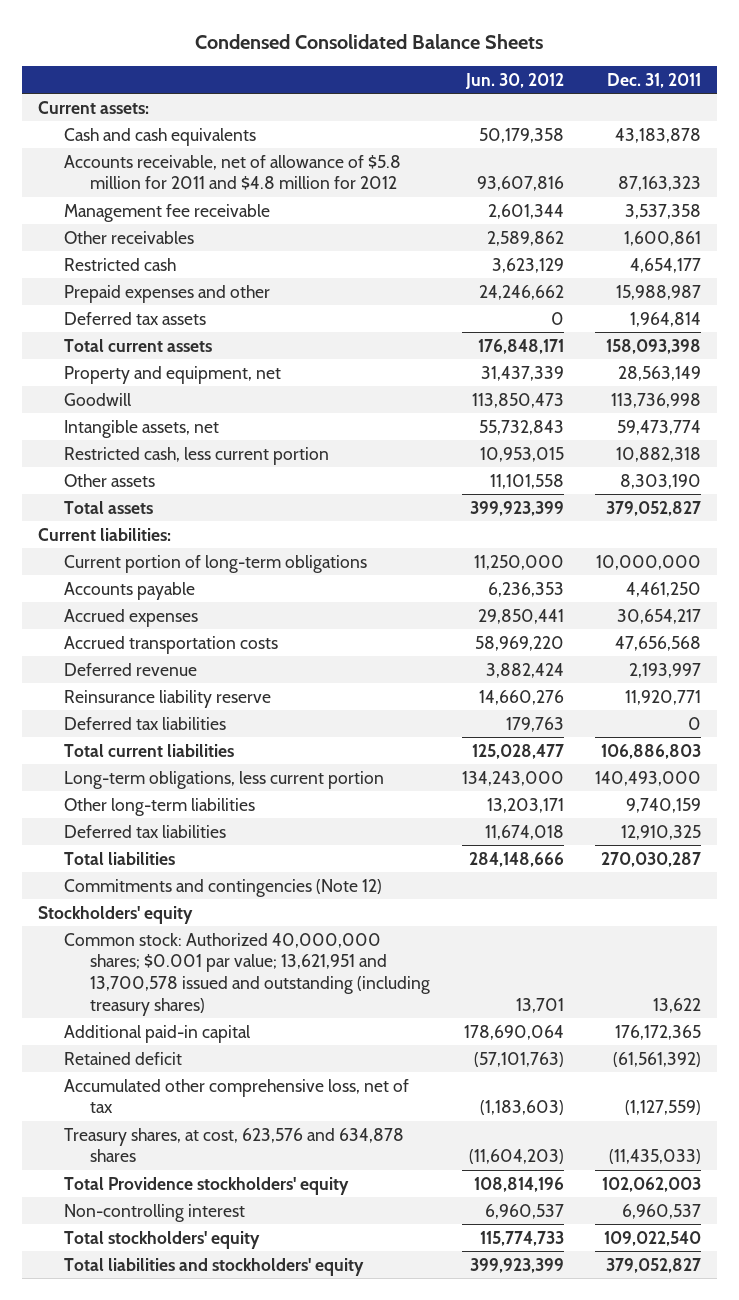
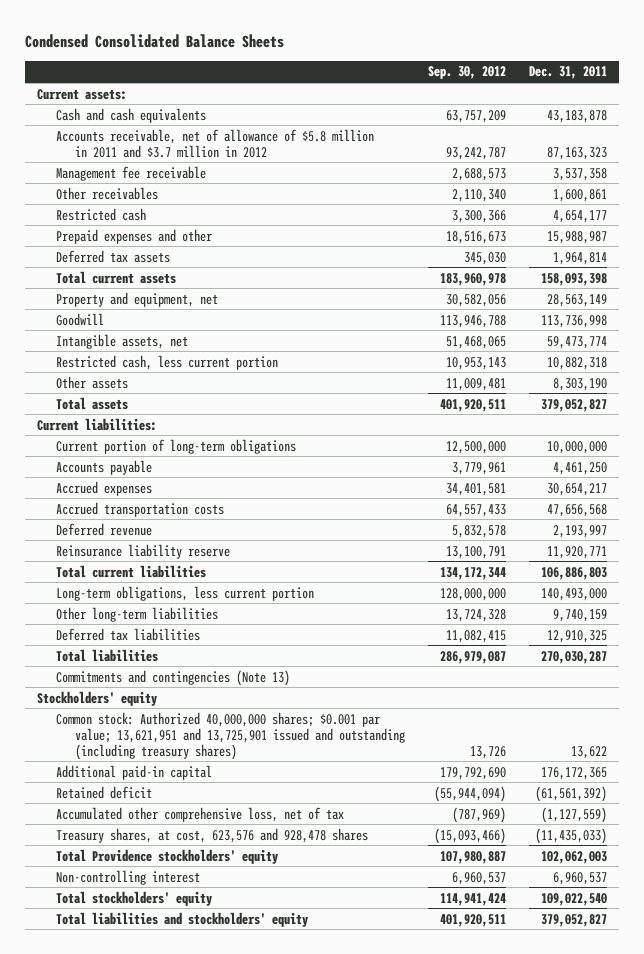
[464,72,564,89] Jun. 30, 2012 -> none
none -> [427,66,506,80] Sep. 30, 2012
[64,154,402,191] Accounts receivable, net of allowance of $5.8 million for 2011 and $4.8 million for 2012 -> [55,128,374,158] Accounts receivable, net of allowance of $5.8 million in 2011 and $3.7 million in 2012
[64,716,227,730] Deferred tax liabilities -> none
[64,878,383,897] Commitments and contingencies (Note 12) -> [55,669,290,686] Commitments and contingencies (Note 13)
[64,932,431,1016] Common stock: Authorized 40,000,000 shares; $0.001 par value; 13,621,951 and 13,700,578 issued and outstanding (including treasury shares) -> [55,711,405,760] Common stock: Authorized 40,000,000 shares; $0.001 par value; 13,621,951 and 13,725,901 issued and outstanding (including treasury shares)
[64,1127,405,1163] Treasury shares, at cost, 623,576 and 634,878 shares -> [55,827,368,843] Treasury shares, at cost, 623,576 and 928,478 shares

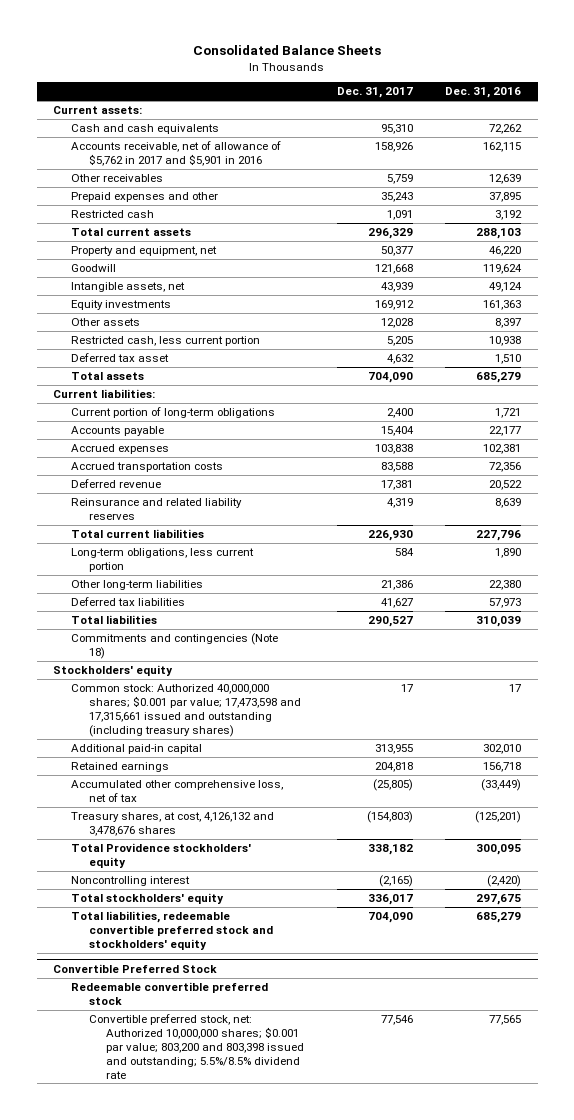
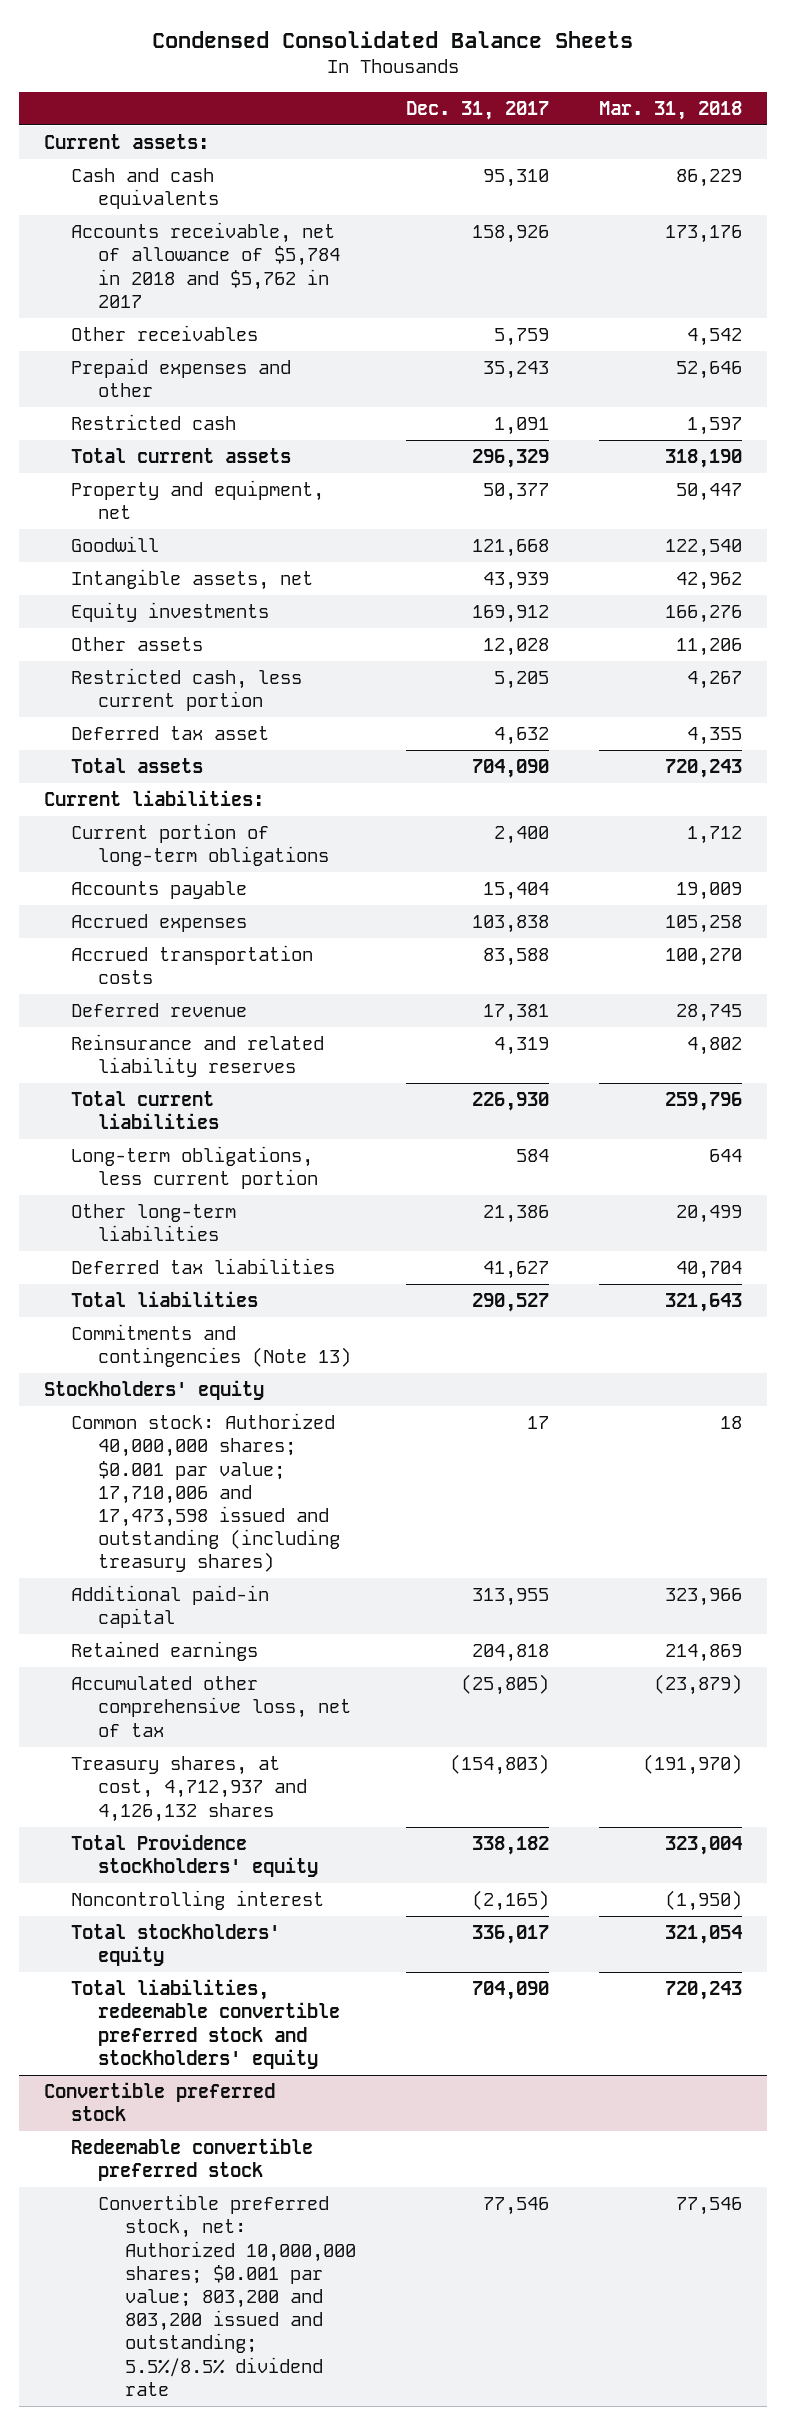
[193,44,382,55] Consolidated Balance Sheets -> [151,30,633,48] Condensed Consolidated Balance Sheets
[445,87,522,99] Dec. 31, 2016 -> none
none -> [599,100,743,120] Mar. 31, 2018
[70,141,281,166] Accounts receivable, net of allowance of $5,762 in 2017 and $5,901 in 2016 -> [70,222,340,308] Accounts receivable, net of allowance of $5,784 in 2018 and $5,762 in 2017
[70,633,278,659] Commitments and contingencies (Note 18) -> [70,1324,351,1368] Commitments and contingencies (Note 13)
[70,684,301,737] Common stock: Authorized 40,000,000 shares; $0.001 par value; 17,473,598 and 17,315,661 issued and outstanding (including treasury shares) -> [70,1413,340,1573] Common stock: Authorized 40,000,000 shares; $0.001 par value; 17,710,006 and 17,473,598 issued and outstanding (including treasury shares)
[70,812,274,836] Treasury shares, at cost, 4,126,132 and 3,478,676 shares -> [70,1756,307,1822] Treasury shares, at cost, 4,712,937 and 4,126,132 shares
[52,964,217,974] Convertible Preferred Stock -> [43,2082,275,2122] Convertible preferred stock
[88,1014,305,1079] Convertible preferred stock, net: Authorized 10,000,000 shares; $0.001 par value; 803,200 and 803,398 issued and outstanding; 5.5%/8.5% dividend rate -> [97,2194,356,2396] Convertible preferred stock, net: Authorized 10,000,000 shares; $0.001 par value; 803,200 and 803,200 issued and outstanding; 5.5%/8.5% dividend rate

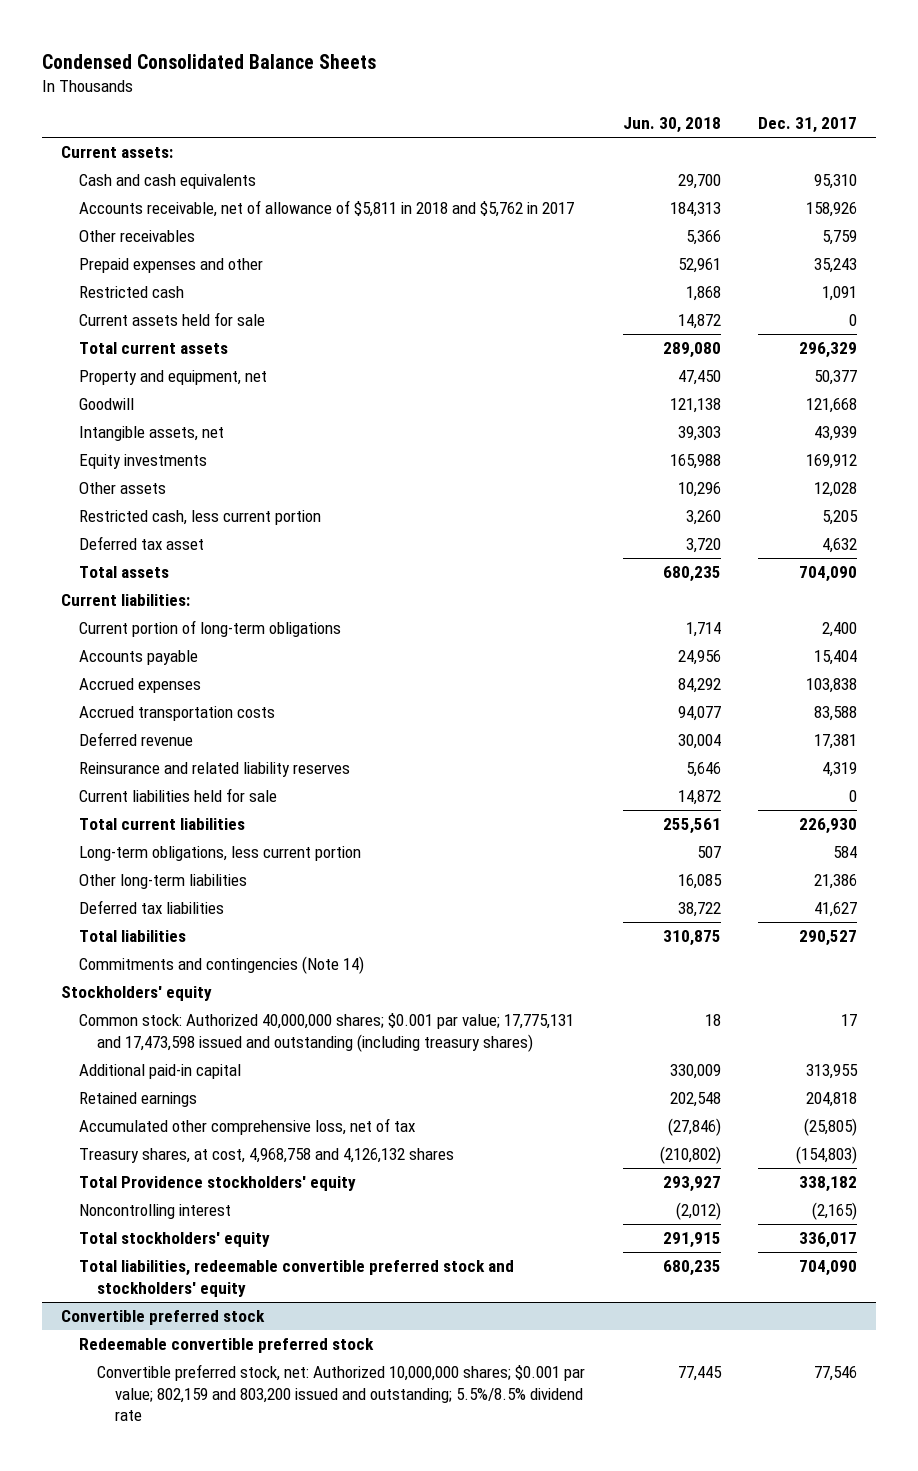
[599,100,743,120] Mar. 31, 2018 -> none
none -> [622,117,721,134] Jun. 30, 2018
[70,222,340,308] Accounts receivable, net of allowance of $5,784 in 2018 and $5,762 in 2017 -> [78,200,574,218] Accounts receivable, net of allowance of $5,811 in 2018 and $5,762 in 2017
none -> [78,312,265,327] Current assets held for sale
none -> [78,788,277,803] Current liabilities held for sale
[70,1324,351,1368] Commitments and contingencies (Note 13) -> [78,956,364,975] Commitments and contingencies (Note 14)
[70,1413,340,1573] Common stock: Authorized 40,000,000 shares; $0.001 par value; 17,710,006 and 17,473,598 issued and outstanding (including treasury shares) -> [78,1013,574,1052] Common stock: Authorized 40,000,000 shares; $0.001 par value; 17,775,131 and 17,473,598 issued and outstanding (including treasury shares)
[70,1756,307,1822] Treasury shares, at cost, 4,712,937 and 4,126,132 shares -> [78,1148,454,1164] Treasury shares, at cost, 4,968,758 and 4,126,132 shares
[97,2194,356,2396] Convertible preferred stock, net: Authorized 10,000,000 shares; $0.001 par value; 803,200 and 803,200 issued and outstanding; 5.5%/8.5% dividend rate -> [96,1364,585,1422] Convertible preferred stock, net: Authorized 10,000,000 shares; $0.001 par value; 802,159 and 803,200 issued and outstanding; 5.5%/8.5% dividend rate

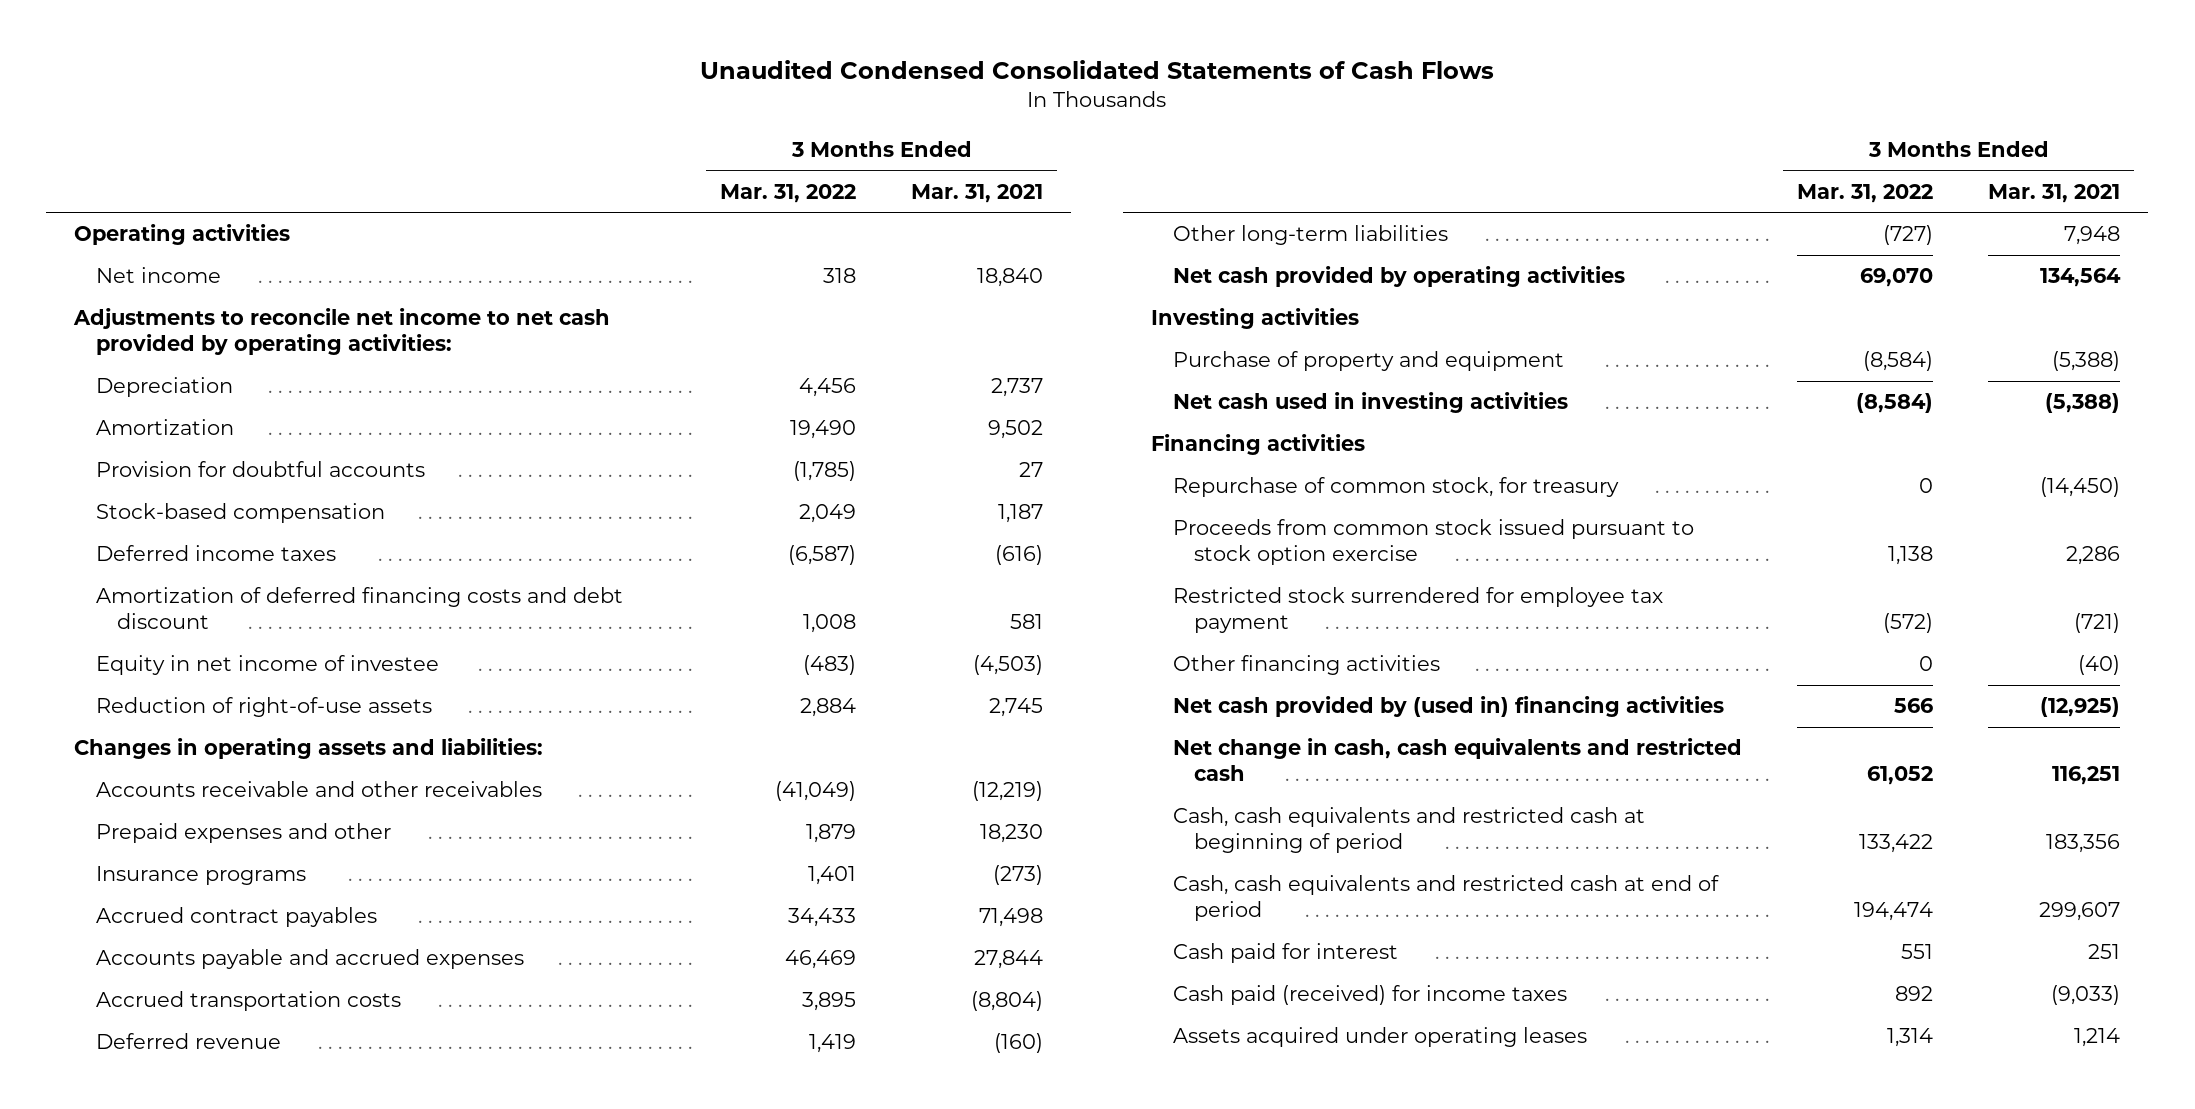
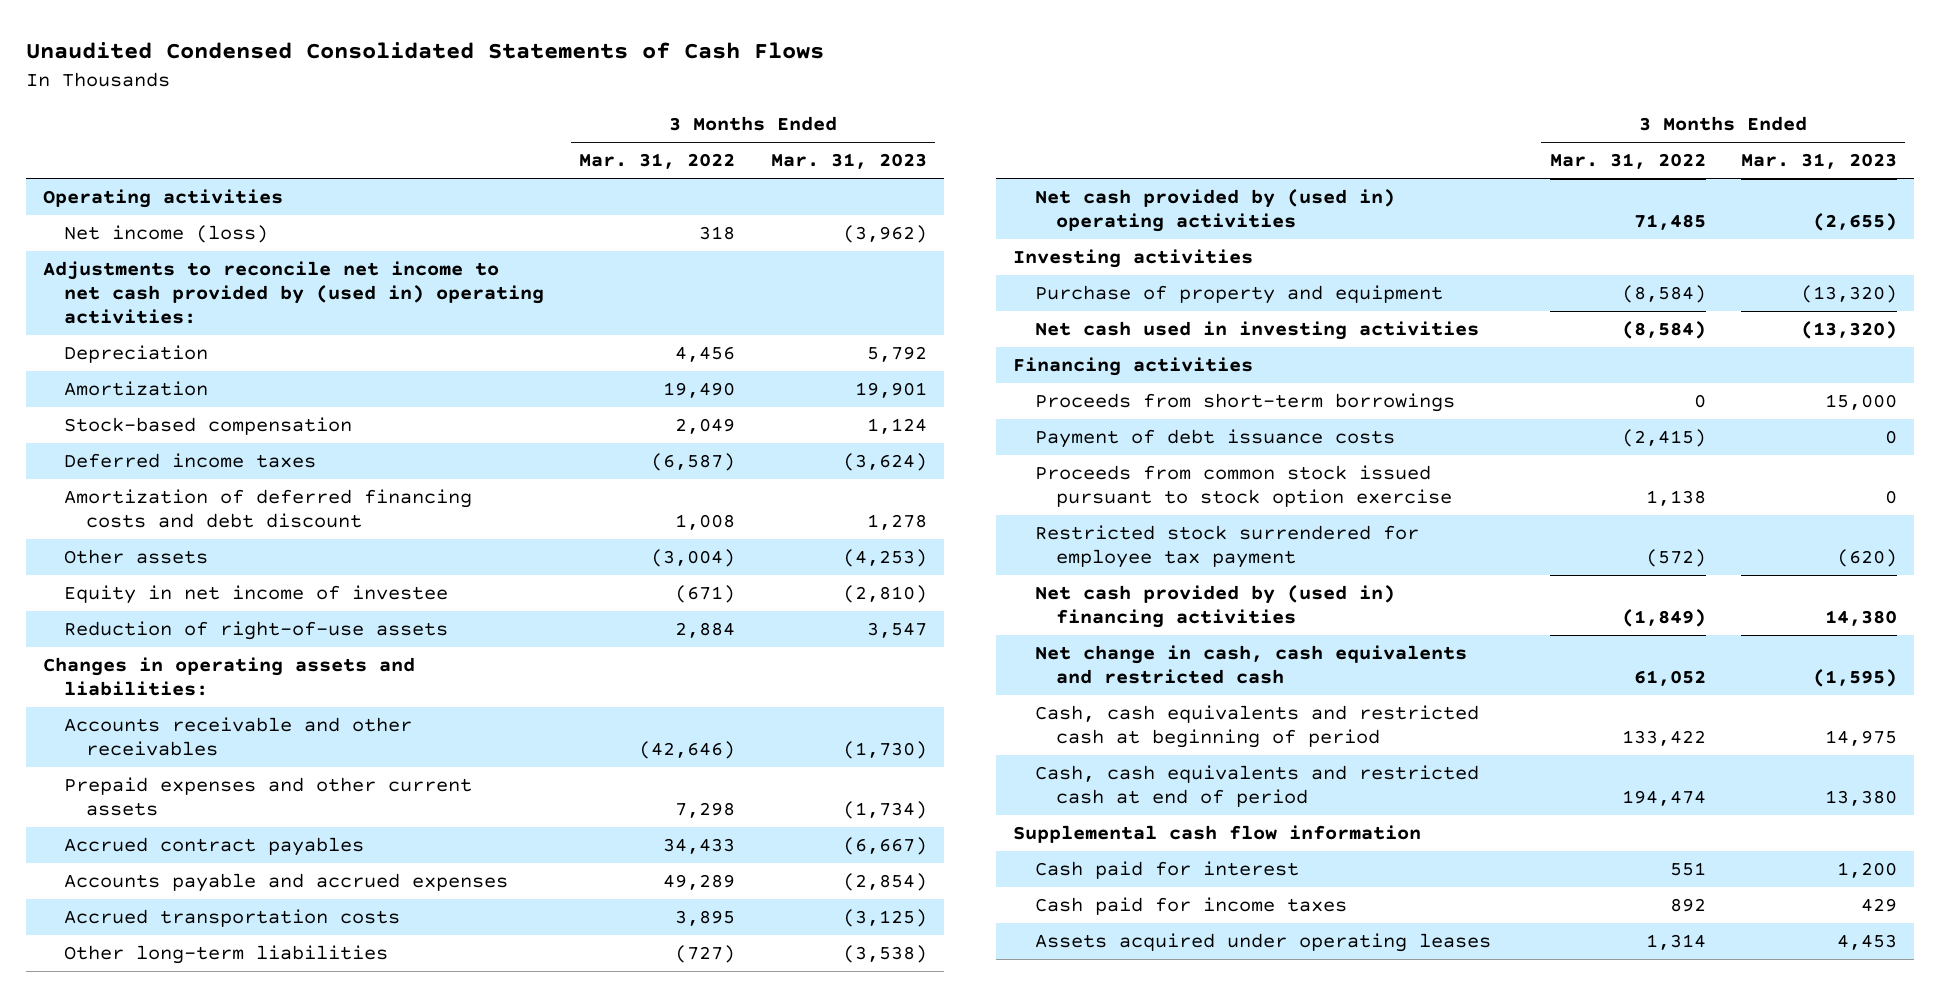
[911,183,1044,203] Mar. 31, 2021 -> none
none -> [770,153,927,170] Mar. 31, 2023
[95,267,221,284] Net income -> [64,225,269,244] Net income (loss)
[73,308,611,355] Adjustments to reconcile net income to net cash provided by operating activities: -> [43,261,545,325] Adjustments to reconcile net income to net cash provided by (used in) operating activities:
[95,461,425,478] Provision for doubtful accounts -> none
none -> [64,549,209,565] Other assets
[803,655,857,676] (483) -> [675,585,736,604] (671)
[95,866,306,886] Insurance programs -> none
[775,781,857,802] (41,049) -> [639,741,736,760] (42,646)
[95,823,391,844] Prepaid expenses and other -> [64,777,473,817] Prepaid expenses and other current assets
[806,824,857,844] 1,879 -> [675,802,736,819] 7,298
[785,950,857,970] 46,469 -> [663,874,736,891] 49,289
[95,1033,281,1050] Deferred revenue -> none
[1172,266,1625,288] Net cash provided by operating activities -> [1034,189,1395,233] Net cash provided by (used in) operating activities
[1860,268,1934,288] 69,070 -> [1633,214,1706,231] 71,485
[1172,477,1619,498] Repurchase of common stock, for treasury -> none
none -> [1034,393,1455,413] Proceeds from short-term borrowings
none -> [1034,429,1395,449] Payment of debt issuance costs
[1172,655,1440,676] Other financing activities -> none
[1894,698,1934,714] 566 -> [1621,609,1706,628] (1,849)
none -> [1013,825,1422,844] Supplemental cash flow information
[1172,985,1567,1006] Cash paid (received) for income taxes -> [1034,897,1347,916] Cash paid for income taxes

